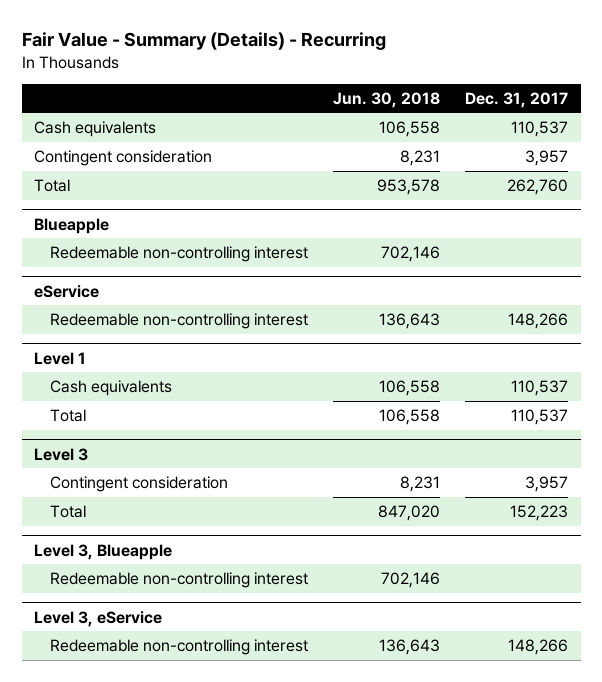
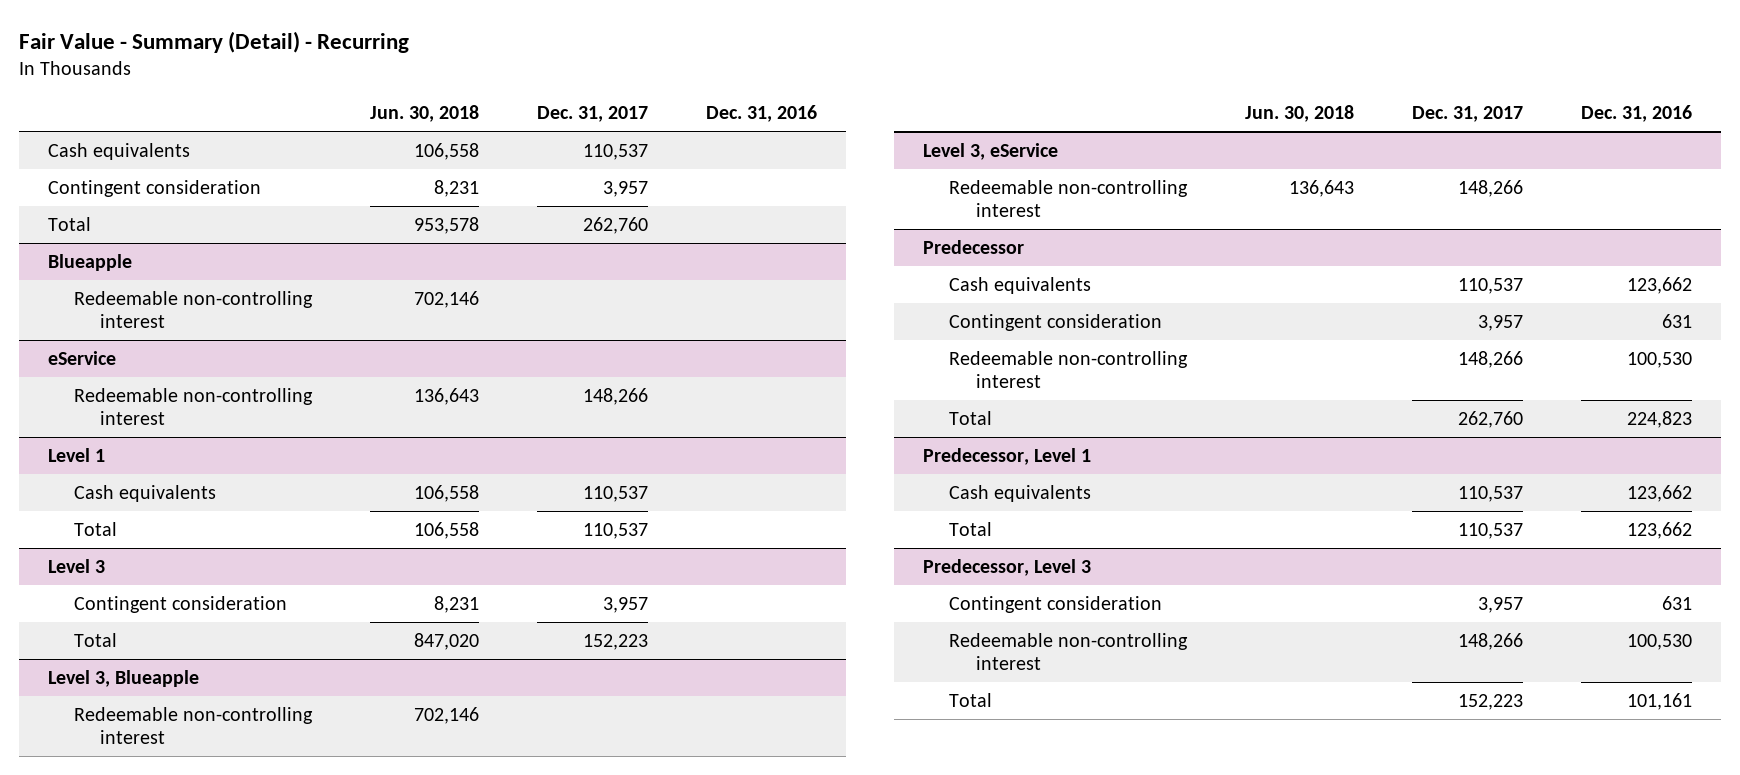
[21,32,386,51] Fair Value - Summary (Details) - Recurring -> [18,30,409,53] Fair Value - Summary (Detail) - Recurring
none -> [705,105,817,123] Dec. 31, 2016
none -> [923,239,1025,254] Predecessor
none -> [949,276,1092,294] Cash equivalents
none -> [949,313,1163,331] Contingent consideration
none -> [949,350,1189,388] Redeemable non-controlling interest
none -> [949,410,993,425] Total
none -> [923,447,1092,465] Predecessor, Level 1
none -> [949,484,1092,502] Cash equivalents
none -> [949,521,993,536] Total
none -> [923,558,1092,576] Predecessor, Level 3
none -> [949,595,1163,613] Contingent consideration
none -> [949,632,1189,670] Redeemable non-controlling interest
none -> [949,692,993,707] Total

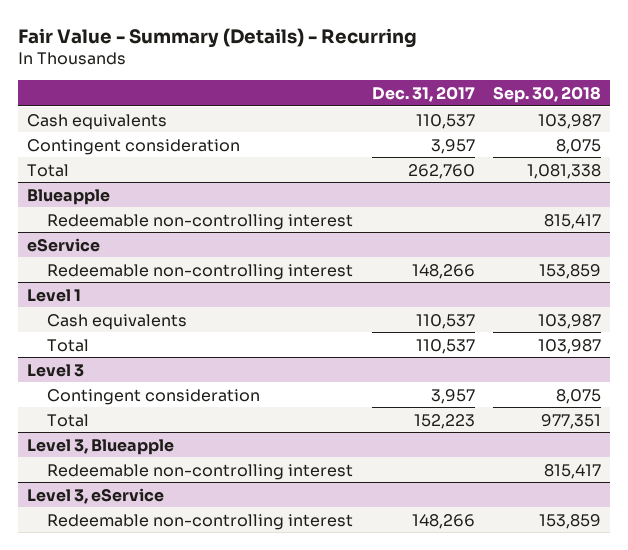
[18,30,409,53] Fair Value - Summary (Detail) - Recurring -> [18,27,418,48] Fair Value - Summary (Details) - Recurring
[369,105,479,123] Jun. 30, 2018 -> none
[705,105,817,123] Dec. 31, 2016 -> none
none -> [492,85,601,103] Sep. 30, 2018
[923,239,1025,254] Predecessor -> none
[949,276,1092,294] Cash equivalents -> none
[949,313,1163,331] Contingent consideration -> none
[949,350,1189,388] Redeemable non-controlling interest -> none
[949,410,993,425] Total -> none
[923,447,1092,465] Predecessor, Level 1 -> none
[949,484,1092,502] Cash equivalents -> none
[949,521,993,536] Total -> none
[923,558,1092,576] Predecessor, Level 3 -> none
[949,595,1163,613] Contingent consideration -> none
[949,632,1189,670] Redeemable non-controlling interest -> none
[949,692,993,707] Total -> none

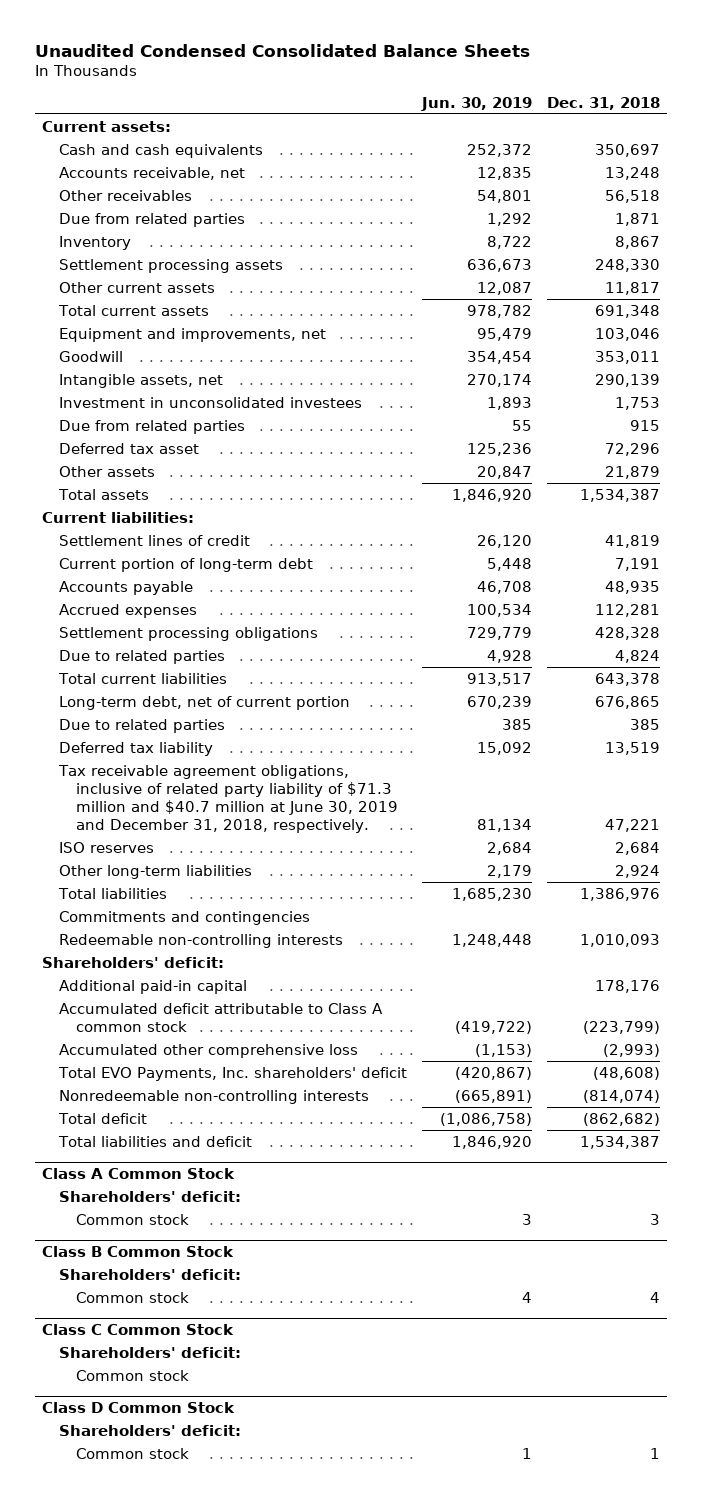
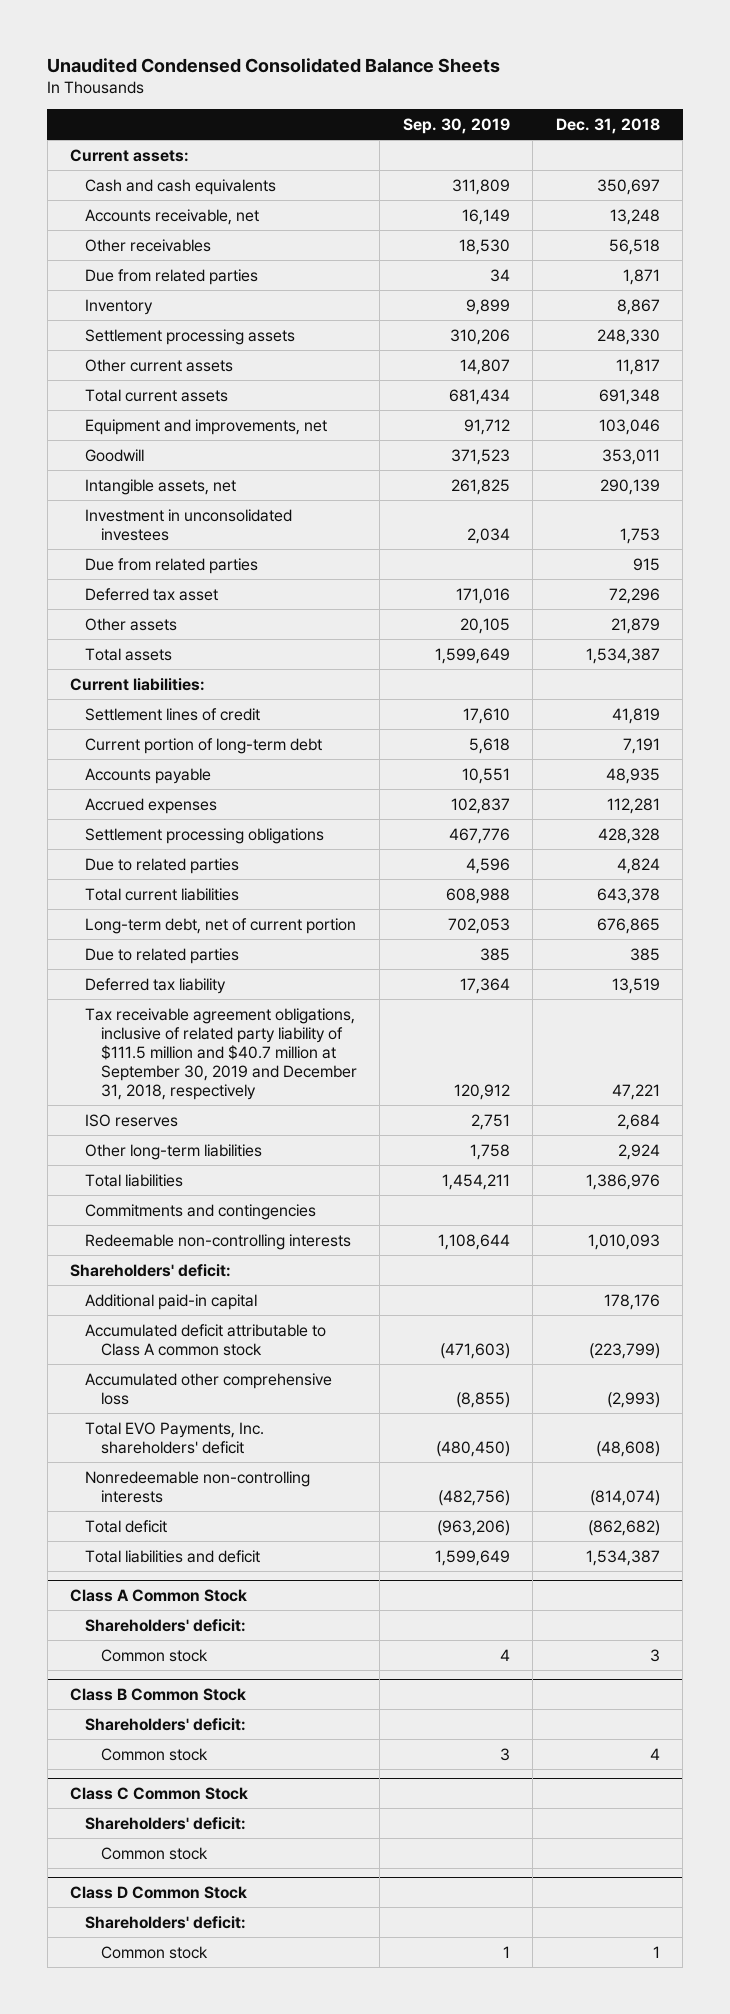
[420,96,532,111] Jun. 30, 2019 -> none
none -> [402,118,510,135] Sep. 30, 2019
[57,764,398,834] Tax receivable agreement obligations, inclusive of related party liability of $71.3 million and $40.7 million at June 30, 2019 and December 31, 2018, respectively. -> [85,1007,357,1100] Tax receivable agreement obligations, inclusive of related party liability of $111.5 million and $40.7 million at September 30, 2019 and December 31, 2018, respectively

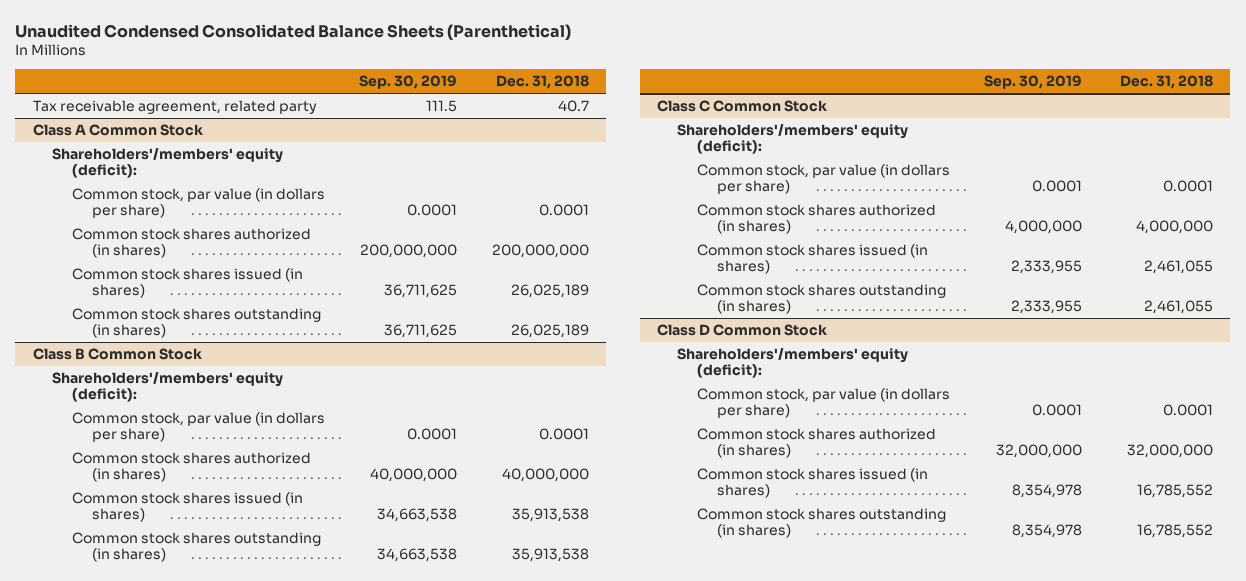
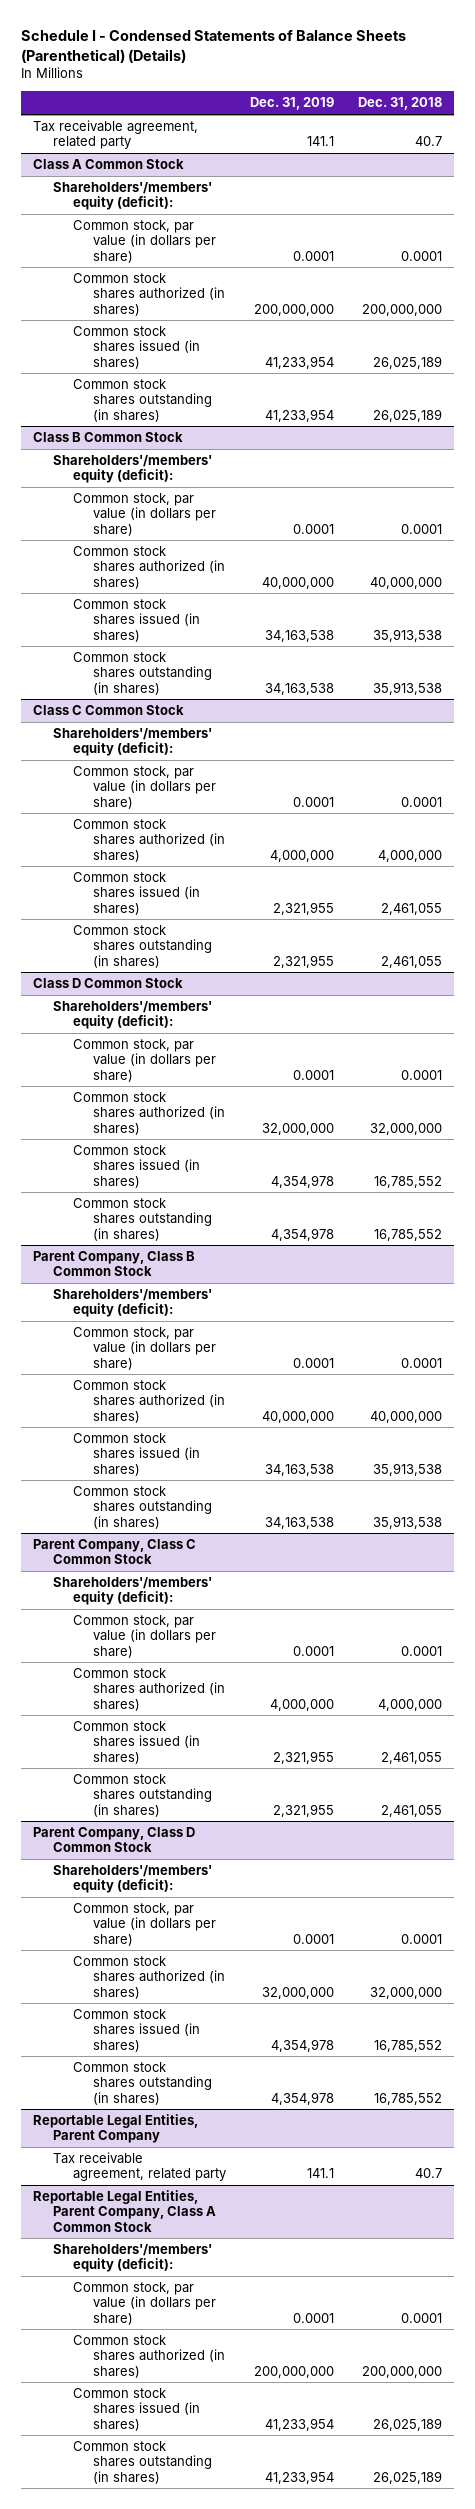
[15,23,572,40] Unaudited Condensed Consolidated Balance Sheets (Parenthetical) -> [21,30,407,64] Schedule I - Condensed Statements of Balance Sheets (Parenthetical) (Details)
[359,75,458,90] Sep. 30, 2019 -> none
none -> [249,97,334,111] Dec. 31, 2019
none -> [33,1251,196,1277] Parent Company, Class B Common Stock
none -> [53,1289,213,1318] Shareholders'/members' equity (deficit):
none -> [72,1327,216,1370] Common stock, par value (in dollars per share)
none -> [72,1380,225,1423] Common stock shares authorized (in shares)
none -> [72,1433,200,1476] Common stock shares issued (in shares)
none -> [72,1486,212,1529] Common stock shares outstanding (in shares)
none -> [33,1539,197,1565] Parent Company, Class C Common Stock
none -> [53,1577,213,1606] Shareholders'/members' equity (deficit):
none -> [72,1615,216,1658] Common stock, par value (in dollars per share)
none -> [72,1668,225,1711] Common stock shares authorized (in shares)
none -> [72,1721,200,1764] Common stock shares issued (in shares)
none -> [72,1774,212,1817] Common stock shares outstanding (in shares)
none -> [33,1827,196,1853] Parent Company, Class D Common Stock
none -> [53,1865,213,1894] Shareholders'/members' equity (deficit):
none -> [72,1903,216,1946] Common stock, par value (in dollars per share)
none -> [72,1956,225,1999] Common stock shares authorized (in shares)
none -> [72,2009,200,2052] Common stock shares issued (in shares)
none -> [72,2062,212,2105] Common stock shares outstanding (in shares)
none -> [33,2114,199,2144] Reportable Legal Entities, Parent Company
none -> [53,2152,226,2182] Tax receivable agreement, related party
none -> [33,2190,217,2232] Reportable Legal Entities, Parent Company, Class A Common Stock
none -> [53,2244,213,2273] Shareholders'/members' equity (deficit):
none -> [72,2282,216,2325] Common stock, par value (in dollars per share)
none -> [72,2335,225,2378] Common stock shares authorized (in shares)
none -> [72,2388,200,2431] Common stock shares issued (in shares)
none -> [72,2441,212,2484] Common stock shares outstanding (in shares)

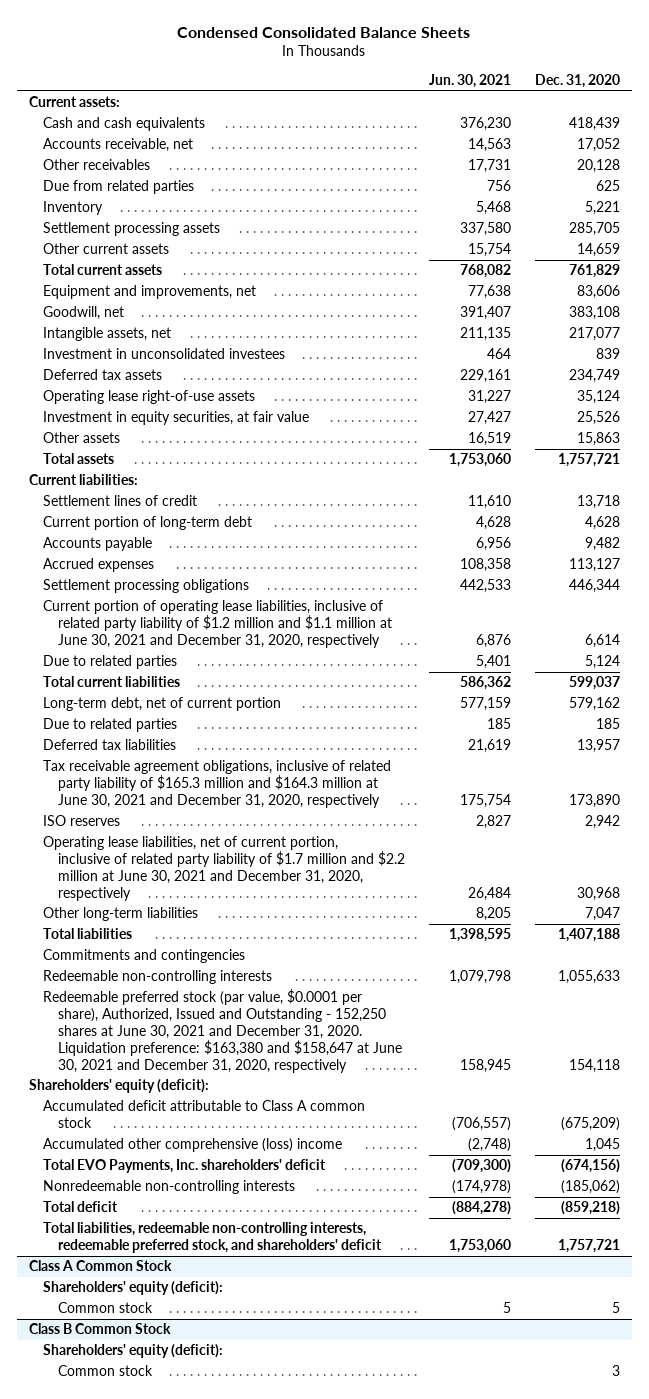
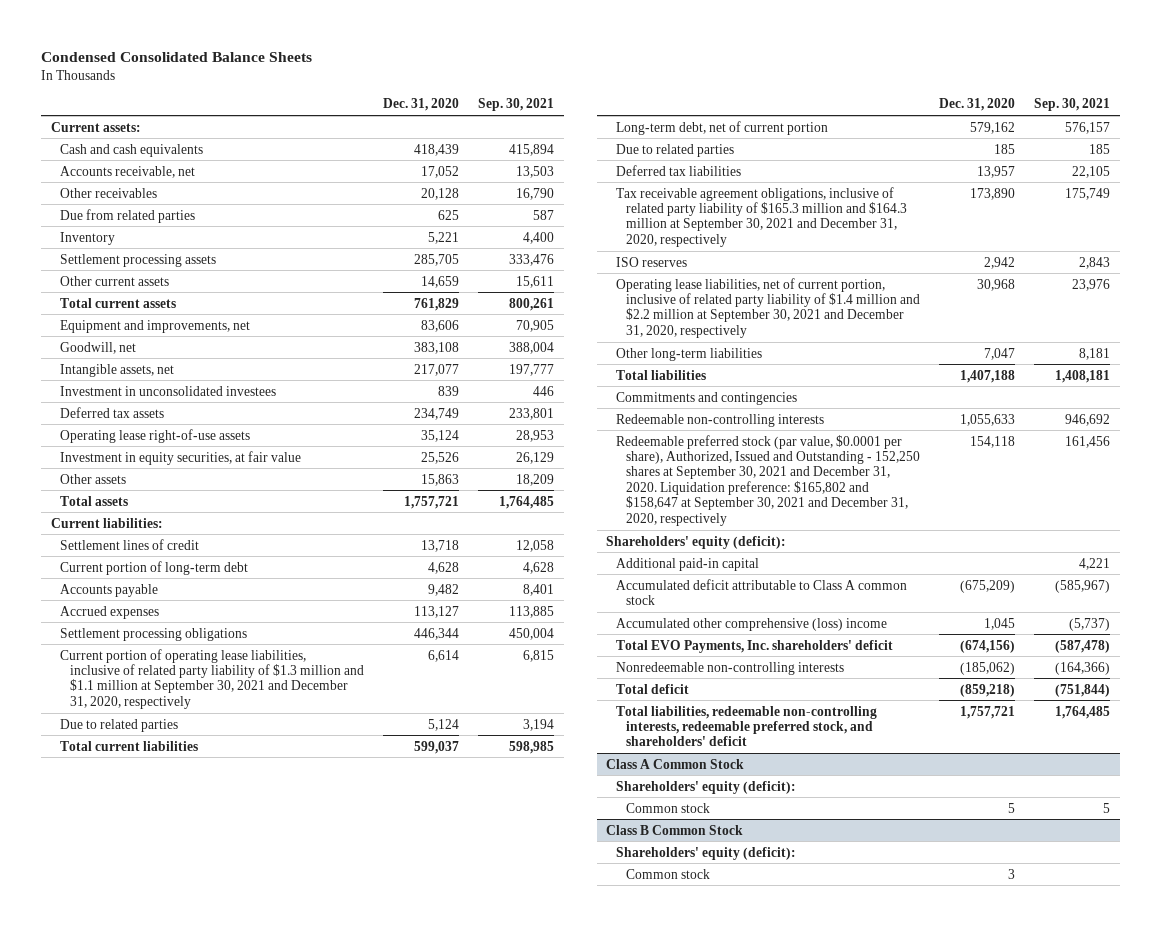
[428,74,511,89] Jun. 30, 2021 -> none
none -> [478,98,555,112] Sep. 30, 2021
[43,600,392,649] Current portion of operating lease liabilities, inclusive of related party liability of $1.2 million and $1.1 million at June 30, 2021 and December 31, 2020, respectively -> [60,648,364,709] Current portion of operating lease liabilities, inclusive of related party liability of $1.3 million and $1.1 million at September 30, 2021 and December 31, 2020, respectively
[43,760,392,809] Tax receivable agreement obligations, inclusive of related party liability of $165.3 million and $164.3 million at June 30, 2021 and December 31, 2020, respectively -> [616,186,907,247] Tax receivable agreement obligations, inclusive of related party liability of $165.3 million and $164.3 million at September 30, 2021 and December 31, 2020, respectively
[43,836,405,901] Operating lease liabilities, net of current portion, inclusive of related party liability of $1.7 million and $2.2 million at June 30, 2021 and December 31, 2020, respectively -> [616,277,920,338] Operating lease liabilities, net of current portion, inclusive of related party liability of $1.4 million and $2.2 million at September 30, 2021 and December 31, 2020, respectively
[43,989,402,1073] Redeemable preferred stock (par value, $0.0001 per share), Authorized, Issued and Outstanding - 152,250 shares at June 30, 2021 and December 31, 2020. Liquidation preference: $163,380 and $158,647 at June 30, 2021 and December 31, 2020, respectively -> [616,434,920,526] Redeemable preferred stock (par value, $0.0001 per share), Authorized, Issued and Outstanding - 152,250 shares at September 30, 2021 and December 31, 2020. Liquidation preference: $165,802 and $158,647 at September 30, 2021 and December 31, 2020, respectively
none -> [616,557,760,571] Additional paid-in capital

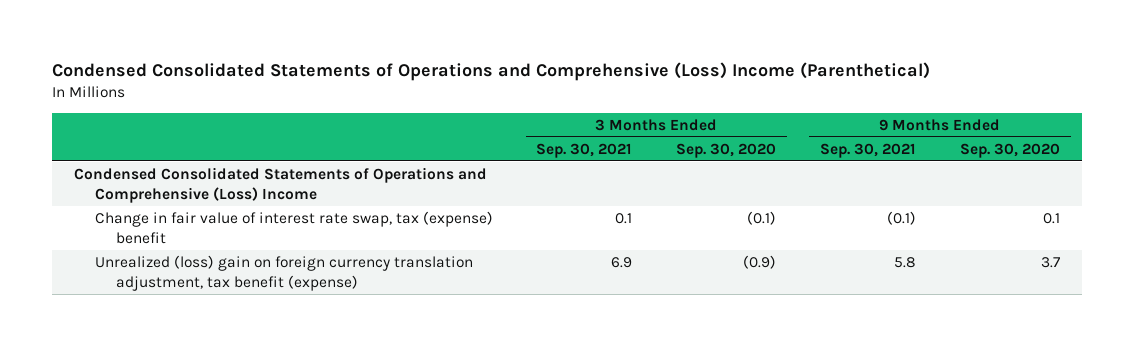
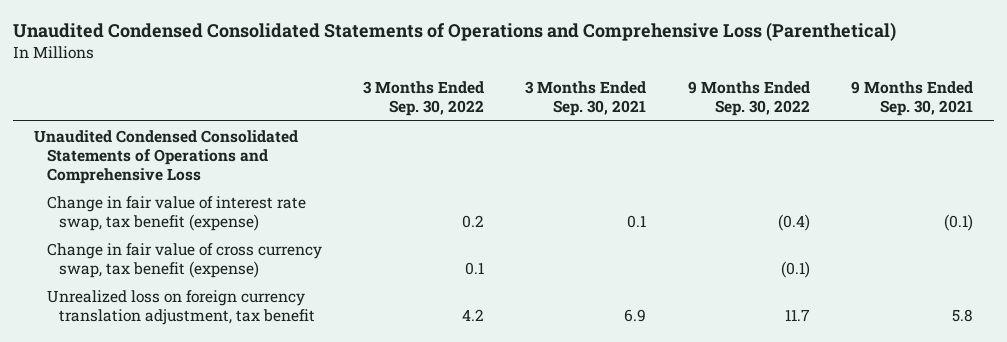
[51,62,930,82] Condensed Consolidated Statements of Operations and Comprehensive (Loss) Income (Parenthetical) -> [13,22,897,42] Unaudited Condensed Consolidated Statements of Operations and Comprehensive Loss (Parenthetical)
[676,142,777,158] Sep. 30, 2020 -> none
[960,142,1061,158] Sep. 30, 2020 -> none
none -> [363,81,485,117] 3 Months Ended Sep. 30, 2022
none -> [687,81,810,117] 9 Months Ended Sep. 30, 2022
[73,166,487,203] Condensed Consolidated Statements of Operations and Comprehensive (Loss) Income -> [33,129,298,184] Unaudited Condensed Consolidated Statements of Operations and Comprehensive Loss
[94,210,493,244] Change in fair value of interest rate swap, tax (expense) benefit -> [46,195,306,231] Change in fair value of interest rate swap, tax benefit (expense)
none -> [46,242,322,278] Change in fair value of cross currency swap, tax benefit (expense)
[94,254,473,291] Unrealized (loss) gain on foreign currency translation adjustment, tax benefit (expense) -> [46,289,316,325] Unrealized loss on foreign currency translation adjustment, tax benefit

